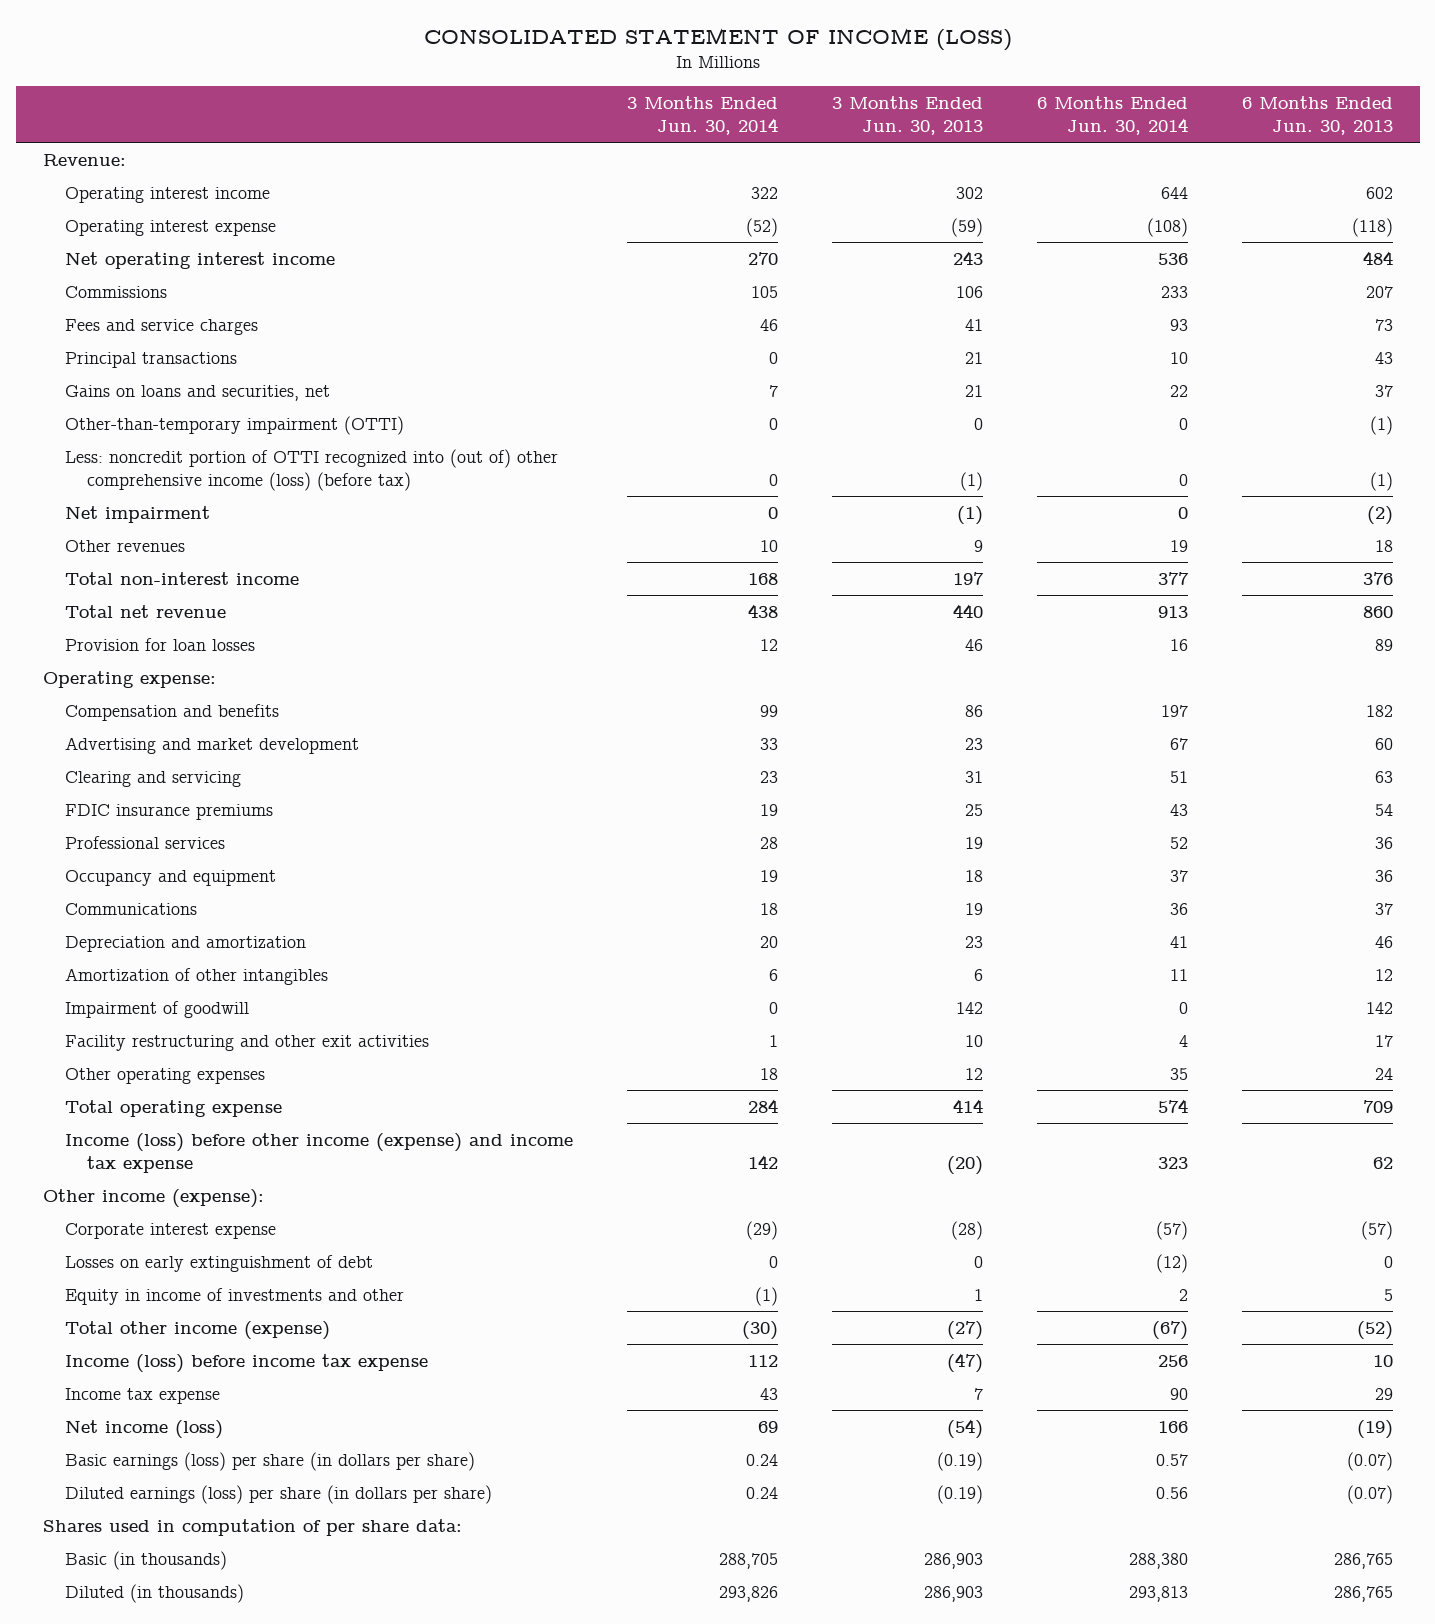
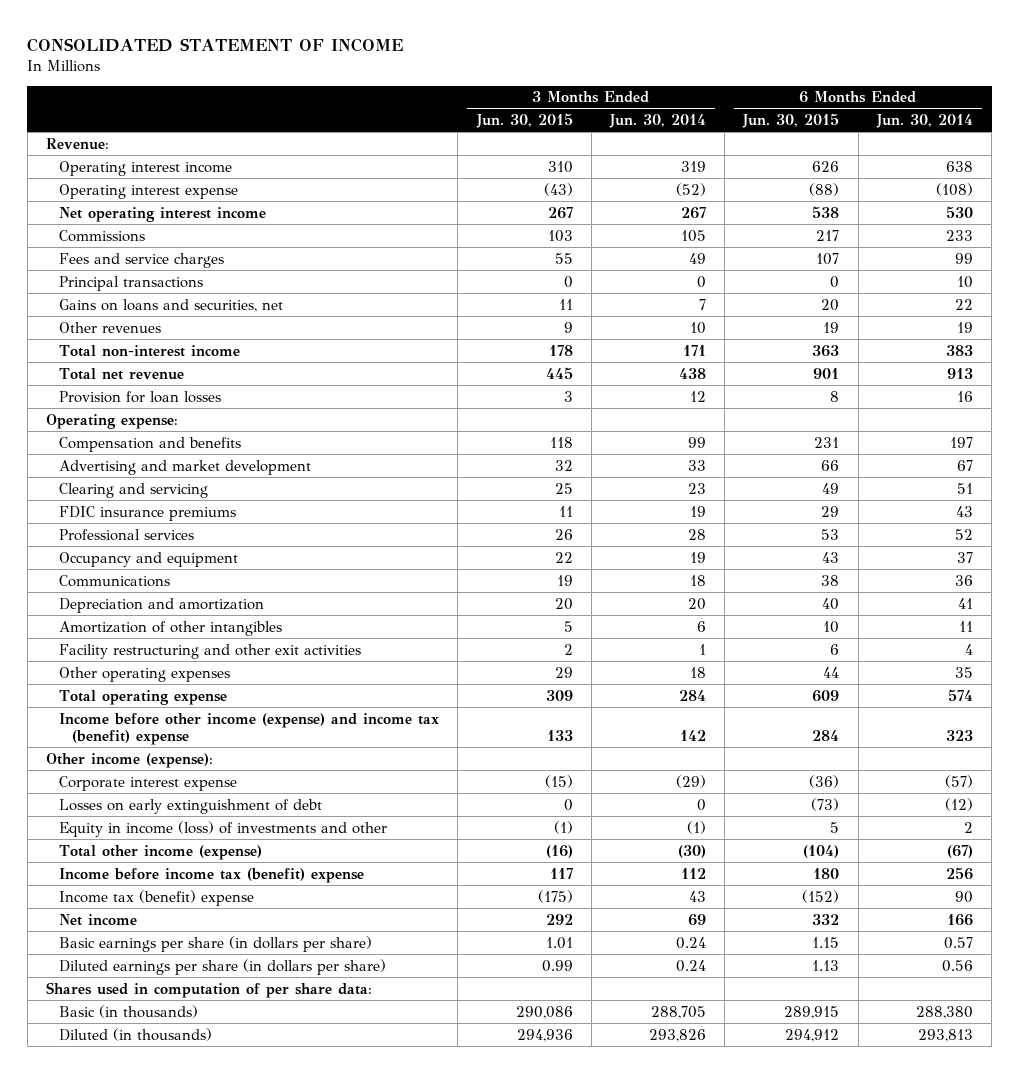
[423,27,1012,51] CONSOLIDATED STATEMENT OF INCOME (LOSS) -> [27,37,404,52] CONSOLIDATED STATEMENT OF INCOME
[831,95,983,135] 3 Months Ended Jun. 30, 2013 -> none
[1241,95,1393,135] 6 Months Ended Jun. 30, 2013 -> none
none -> [475,112,573,128] Jun. 30, 2015
none -> [742,112,840,128] Jun. 30, 2015
[750,186,778,199] 322 -> [681,160,707,172] 319
[1160,186,1188,199] 644 -> [945,160,973,172] 638
[747,251,778,265] 270 -> [681,206,707,219] 267
[1157,252,1188,265] 536 -> [945,205,973,218] 530
[759,318,778,331] 46 -> [689,252,707,264] 49
[1169,318,1188,331] 93 -> [954,252,973,264] 99
[64,415,404,435] Other-than-temporary impairment (OTTI) -> none
[64,448,558,491] Less: noncredit portion of OTTI recognized into (out of) other comprehensive income (loss) (before tax) -> none
[64,505,210,523] Net impairment -> none
[747,572,778,585] 168 -> [683,344,707,356] 171
[1157,571,1189,585] 377 -> [945,344,973,356] 383
[64,1000,249,1018] Impairment of goodwill -> none
[64,1132,573,1173] Income (loss) before other income (expense) and income tax expense -> [59,712,440,746] Income before other income (expense) and income tax (benefit) expense
[64,1287,404,1305] Equity in income of investments and other -> [59,820,388,837] Equity in income (loss) of investments and other
[64,1353,428,1373] Income (loss) before income tax expense -> [59,867,365,883] Income before income tax (benefit) expense
[64,1387,220,1404] Income tax expense -> [59,889,255,906] Income tax (benefit) expense
[64,1419,223,1439] Net income (loss) -> [59,913,138,926] Net income
[64,1451,475,1471] Basic earnings (loss) per share (in dollars per share) -> [59,935,373,952] Basic earnings per share (in dollars per share)
[64,1484,492,1504] Diluted earnings (loss) per share (in dollars per share) -> [59,958,387,975] Diluted earnings per share (in dollars per share)

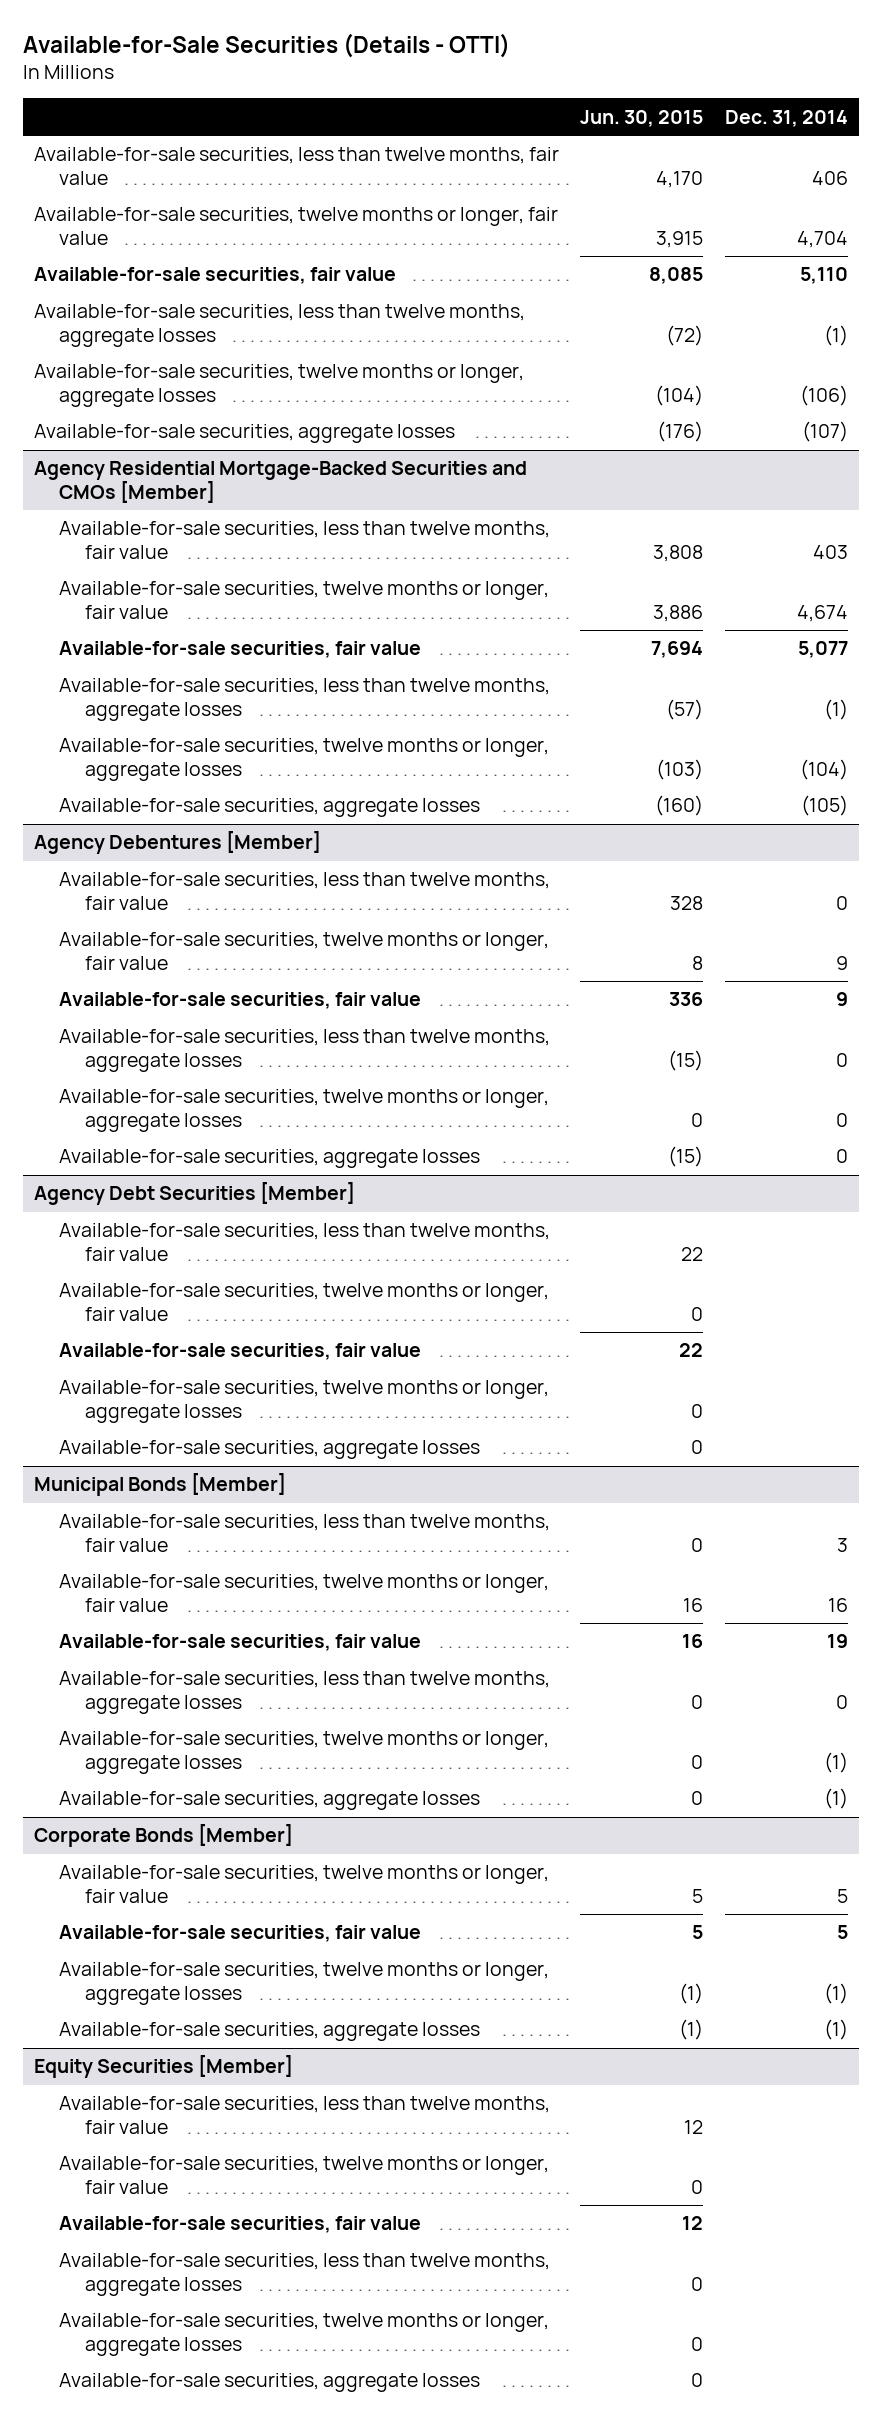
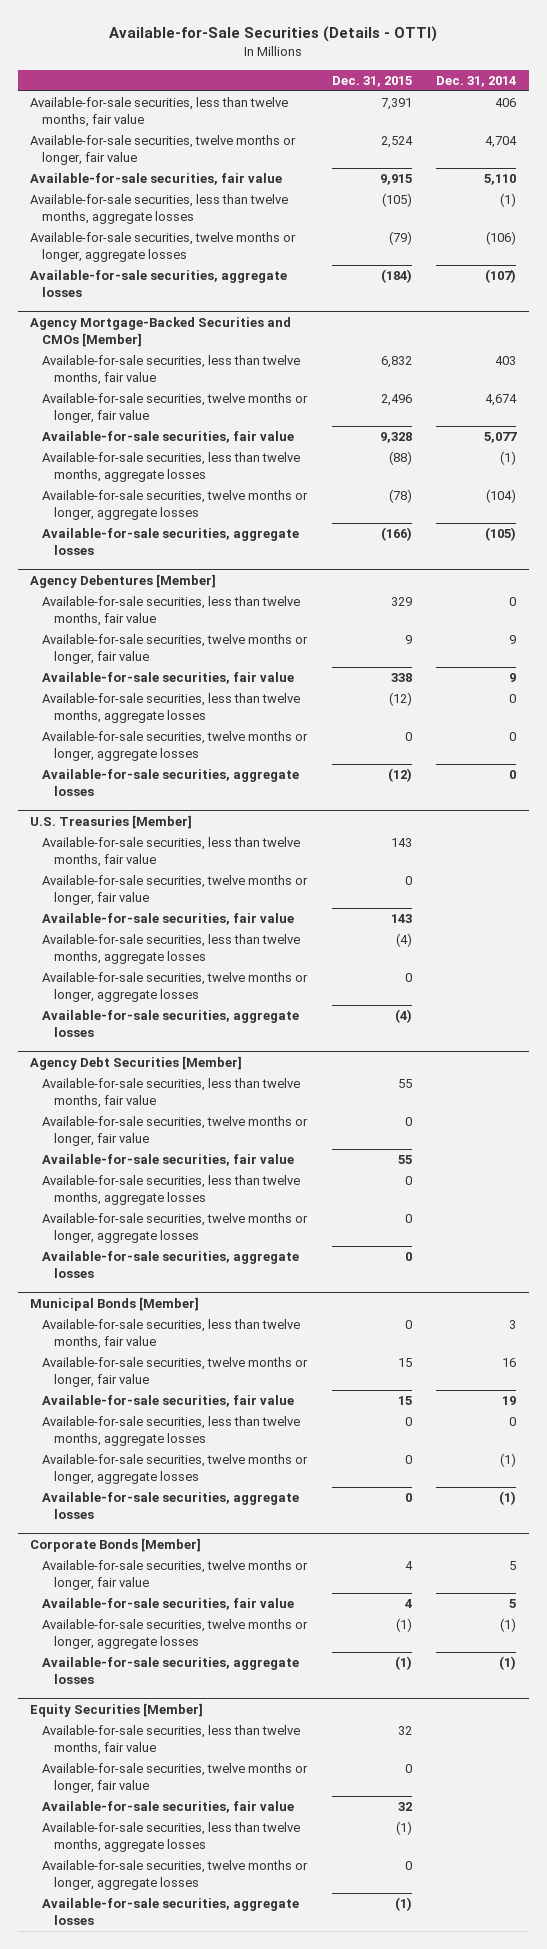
[580,109,704,127] Jun. 30, 2015 -> none
none -> [331,75,412,87] Dec. 31, 2015
[33,461,527,503] Agency Residential Mortgage-Backed Securities and CMOs [Member] -> [30,316,292,347] Agency Mortgage-Backed Securities and CMOs [Member]
none -> [30,814,193,829] U.S. Treasuries [Member]
none -> [42,837,301,868] Available-for-sale securities, less than twelve months, fair value
none -> [42,875,309,906] Available-for-sale securities, twelve months or longer, fair value
none -> [42,913,295,926] Available-for-sale securities, fair value
none -> [42,934,301,965] Available-for-sale securities, less than twelve months, aggregate losses
none -> [42,972,309,1003] Available-for-sale securities, twelve months or longer, aggregate losses
none -> [42,1010,300,1038] Available-for-sale securities, aggregate losses
none -> [42,1175,301,1206] Available-for-sale securities, less than twelve months, aggregate losses

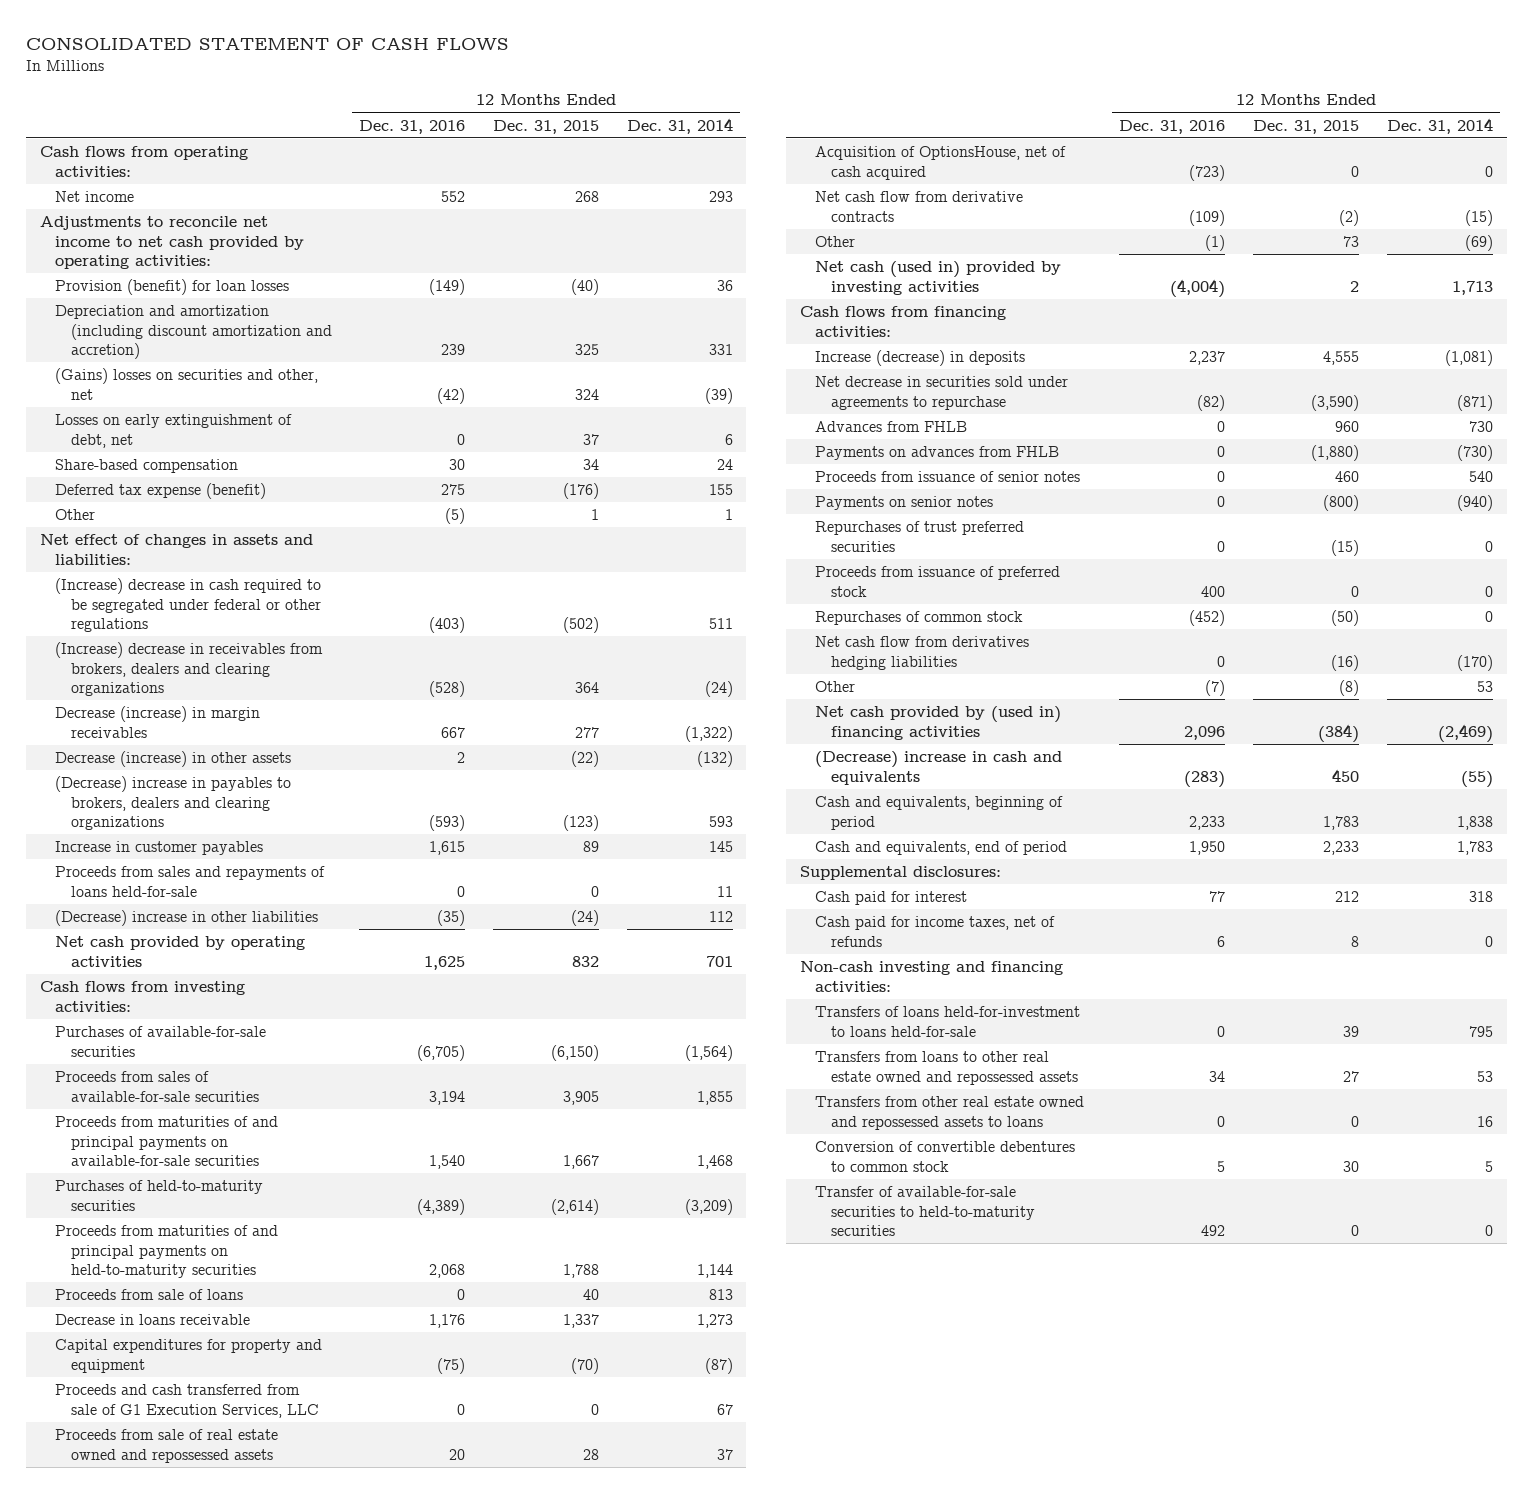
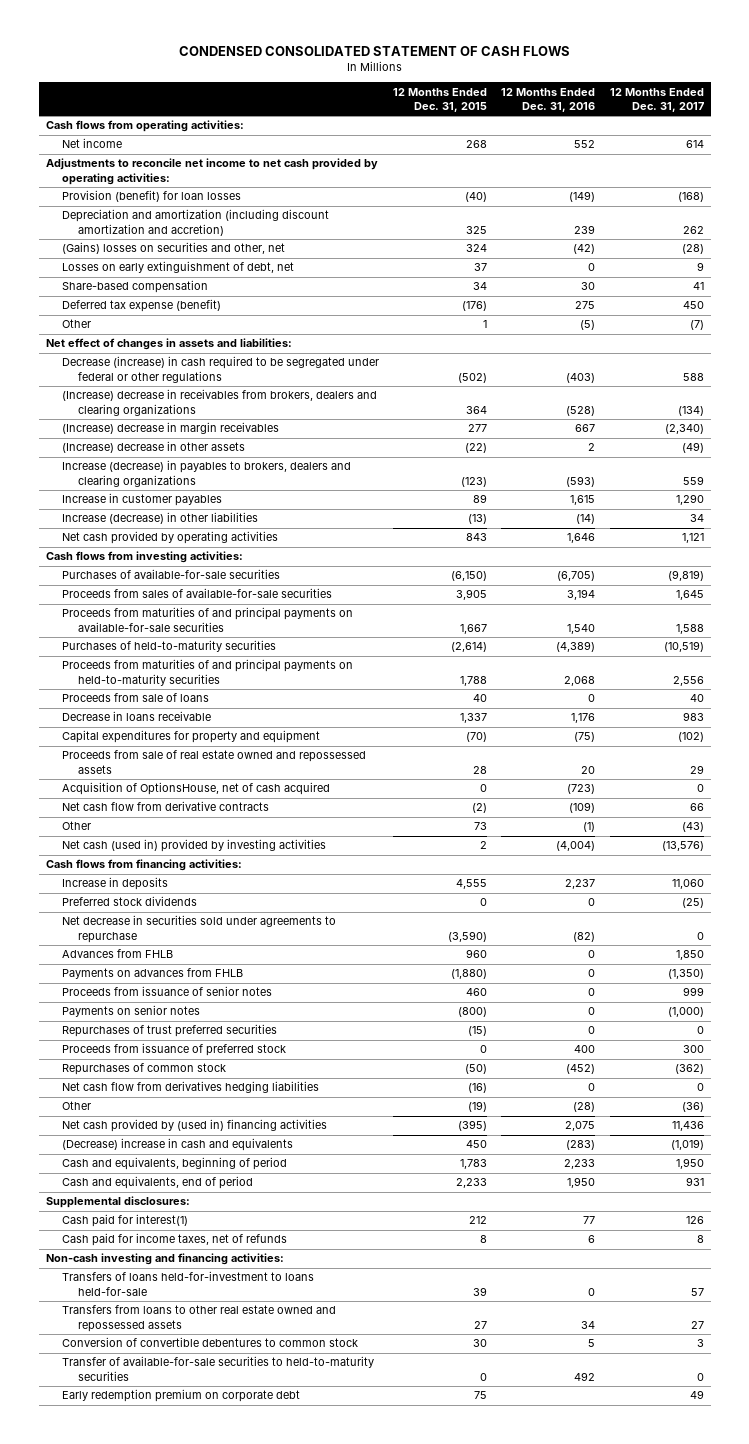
[25,37,509,51] CONSOLIDATED STATEMENT OF CASH FLOWS -> [178,45,570,56] CONDENSED CONSOLIDATED STATEMENT OF CASH FLOWS
[626,117,733,134] Dec. 31, 2014 -> none
none -> [609,87,704,113] 12 Months Ended Dec. 31, 2017
[55,578,322,632] (Increase) decrease in cash required to be segregated under federal or other regulations -> [61,356,379,383] Decrease (increase) in cash required to be segregated under federal or other regulations
[55,706,261,738] Decrease (increase) in margin receivables -> [61,422,279,435] (Increase) decrease in margin receivables
[55,751,292,768] Decrease (increase) in other assets -> [61,441,245,454] (Increase) decrease in other assets
[55,776,292,830] (Decrease) increase in payables to brokers, dealers and clearing organizations -> [61,460,351,487] Increase (decrease) in payables to brokers, dealers and clearing organizations
[55,866,326,897] Proceeds from sales and repayments of loans held-for-sale -> none
[55,910,319,927] (Decrease) increase in other liabilities -> [61,512,258,525] Increase (decrease) in other liabilities
[437,910,466,927] (35) -> [576,514,596,525] (14)
[571,910,600,927] (24) -> [468,514,488,525] (13)
[424,955,466,970] 1,625 -> [567,533,596,544] 1,646
[572,955,600,967] 832 -> [466,533,488,542] 843
[55,1384,319,1418] Proceeds and cash transferred from sale of G1 Execution Services, LLC -> none
[815,350,1026,367] Increase (decrease) in deposits -> [61,877,168,891] Increase in deposits
none -> [61,896,197,907] Preferred stock dividends
[1205,680,1226,697] (7) -> [573,1102,596,1113] (28)
[1339,680,1360,697] (8) -> [468,1101,488,1113] (19)
[1184,725,1226,740] 2,096 -> [565,1121,596,1132] 2,075
[1318,723,1360,743] (384) -> [458,1120,488,1132] (395)
[815,891,968,906] Cash paid for interest -> [61,1214,188,1228] Cash paid for interest(1)
[815,1096,1085,1130] Transfers from other real estate owned and repossessed assets to loans -> none
none -> [61,1389,300,1403] Early redemption premium on corporate debt

